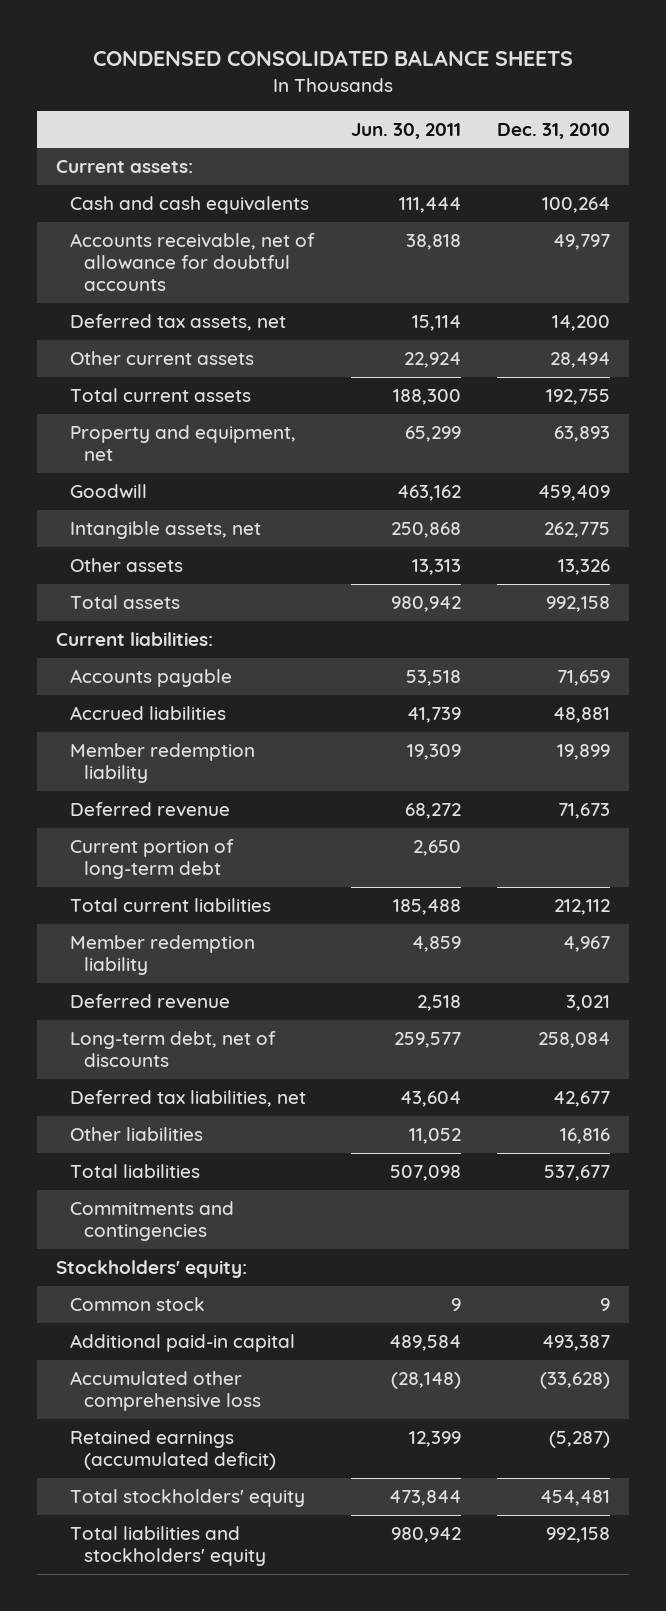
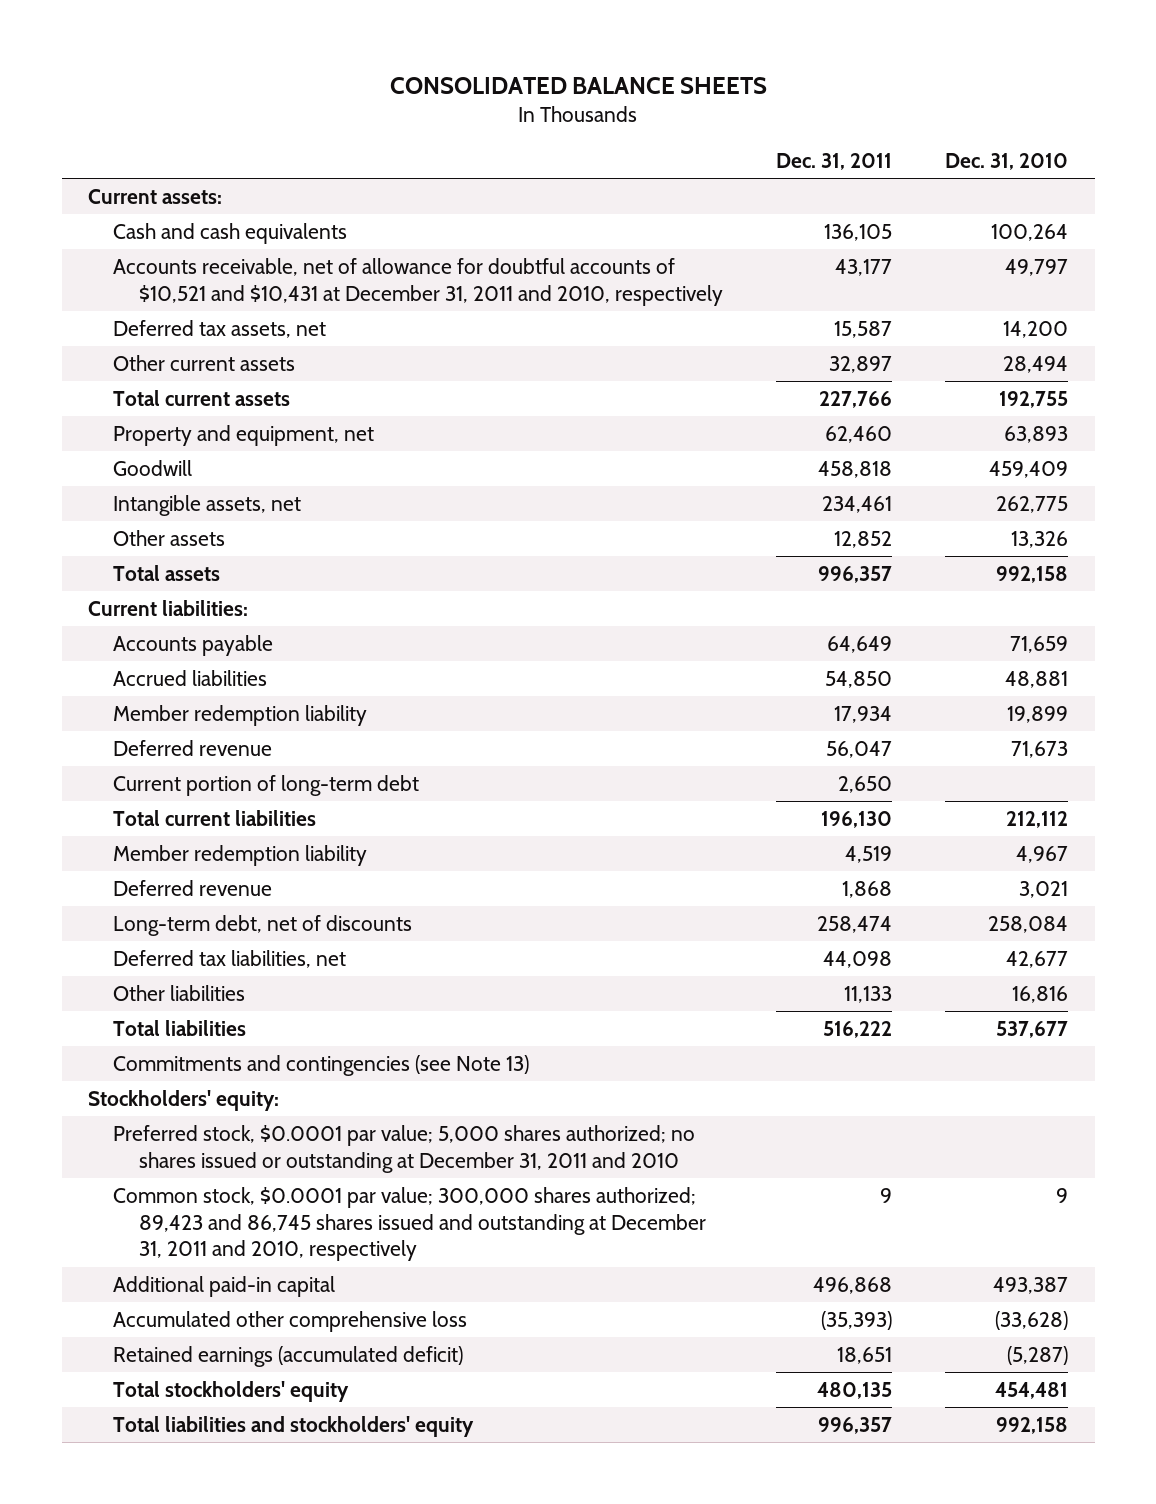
[93,50,574,67] CONDENSED CONSOLIDATED BALANCE SHEETS -> [390,76,768,94] CONSOLIDATED BALANCE SHEETS
[350,122,461,139] Jun. 30, 2011 -> none
none -> [775,152,892,170] Dec. 31, 2011
[69,233,315,292] Accounts receivable, net of allowance for doubtful accounts -> [113,257,723,306] Accounts receivable, net of allowance for doubtful accounts of $10,521 and $10,431 at December 31, 2011 and 2010, respectively
[69,1201,234,1242] Commitments and contingencies -> [113,1054,530,1076] Commitments and contingencies (see Note 13)
none -> [113,1124,696,1173] Preferred stock, $0.0001 par value; 5,000 shares authorized; no shares issued or outstanding at December 31, 2011 and 2010
[69,1297,205,1312] Common stock -> [113,1186,706,1262] Common stock, $0.0001 par value; 300,000 shares authorized; 89,423 and 86,745 shares issued and outstanding at December 31, 2011 and 2010, respectively

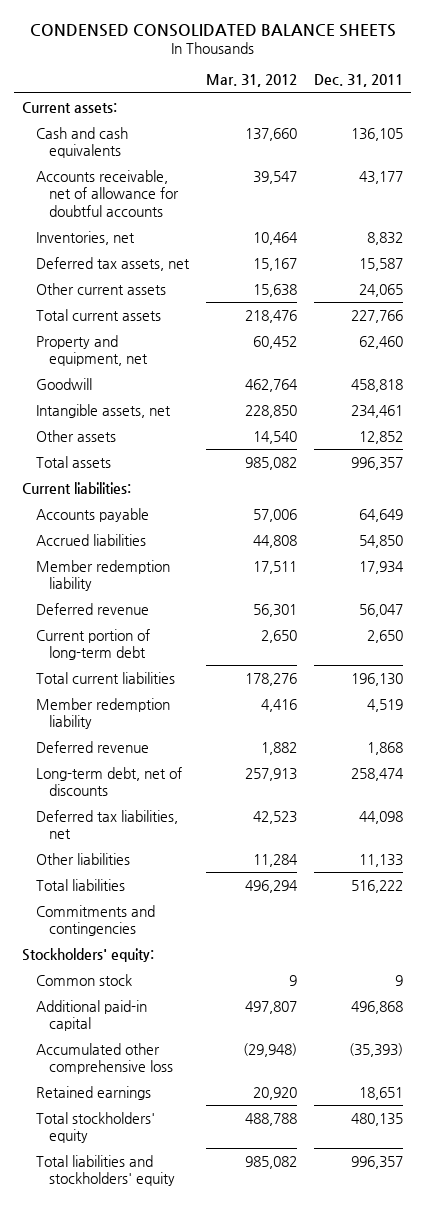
[390,76,768,94] CONSOLIDATED BALANCE SHEETS -> [29,23,396,37] CONDENSED CONSOLIDATED BALANCE SHEETS
[945,152,1069,170] Dec. 31, 2010 -> none
none -> [205,74,297,88] Mar. 31, 2012
[113,257,723,306] Accounts receivable, net of allowance for doubtful accounts of $10,521 and $10,431 at December 31, 2011 and 2010, respectively -> [35,169,180,217] Accounts receivable, net of allowance for doubtful accounts
none -> [35,230,135,245] Inventories, net
[828,355,892,373] 32,897 -> [358,283,403,297] 24,065
[113,1054,530,1076] Commitments and contingencies (see Note 13) -> [35,904,155,937] Commitments and contingencies
[113,1124,696,1173] Preferred stock, $0.0001 par value; 5,000 shares authorized; no shares issued or outstanding at December 31, 2011 and 2010 -> none
[113,1186,706,1262] Common stock, $0.0001 par value; 300,000 shares authorized; 89,423 and 86,745 shares issued and outstanding at December 31, 2011 and 2010, respectively -> [35,973,132,986] Common stock
[113,1345,464,1367] Retained earnings (accumulated deficit) -> [35,1085,151,1100] Retained earnings

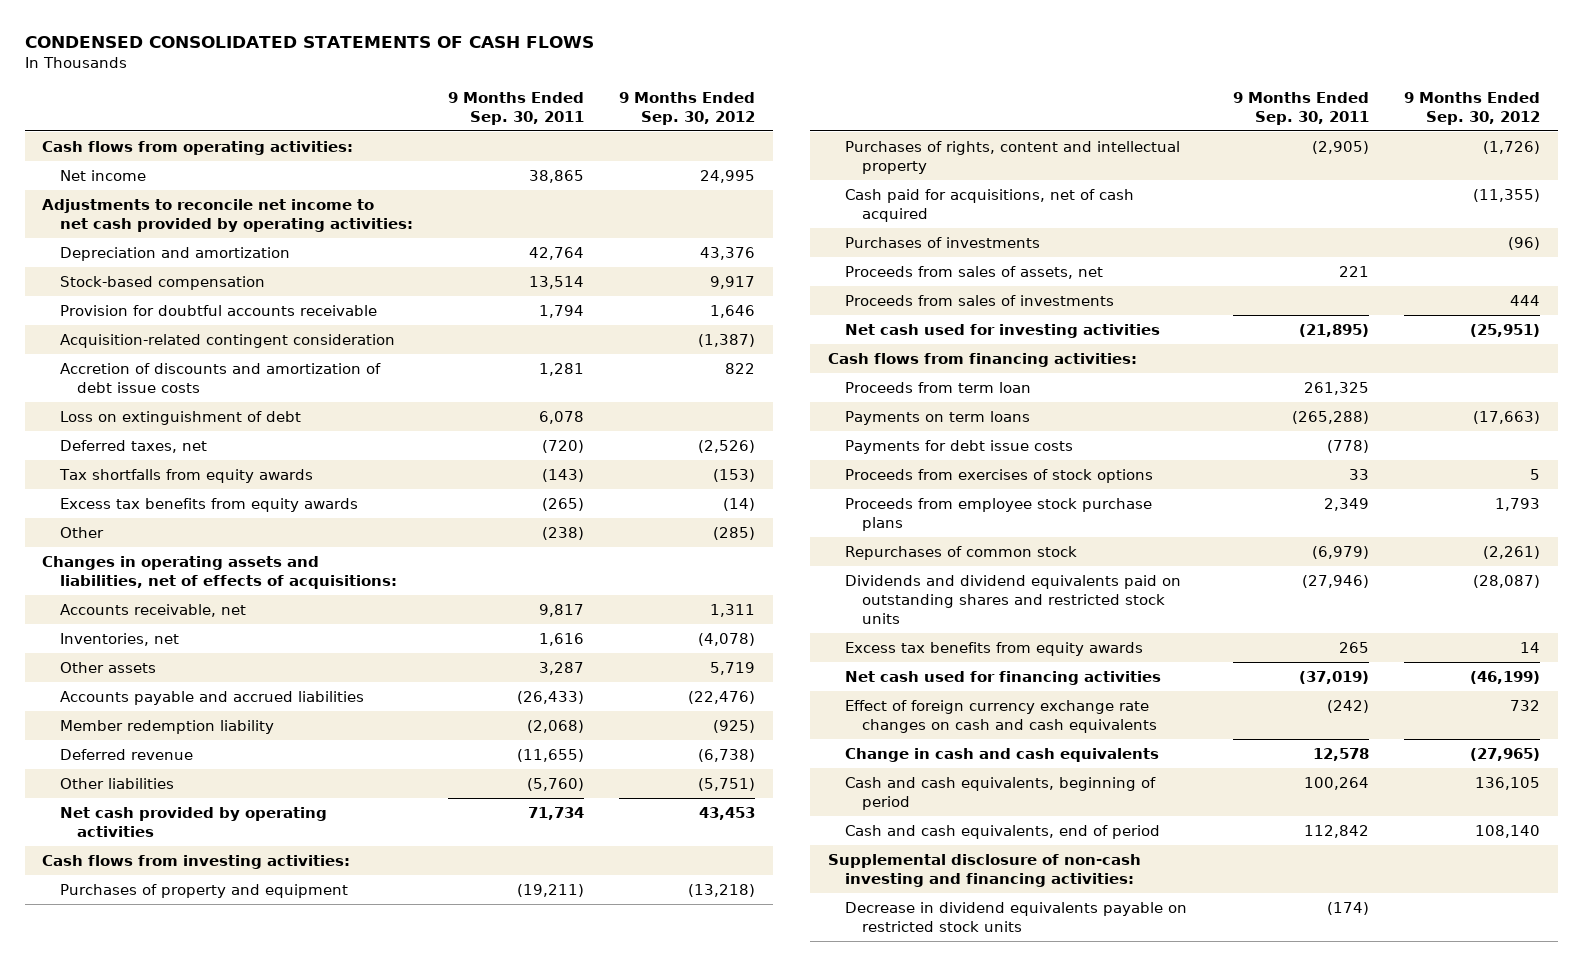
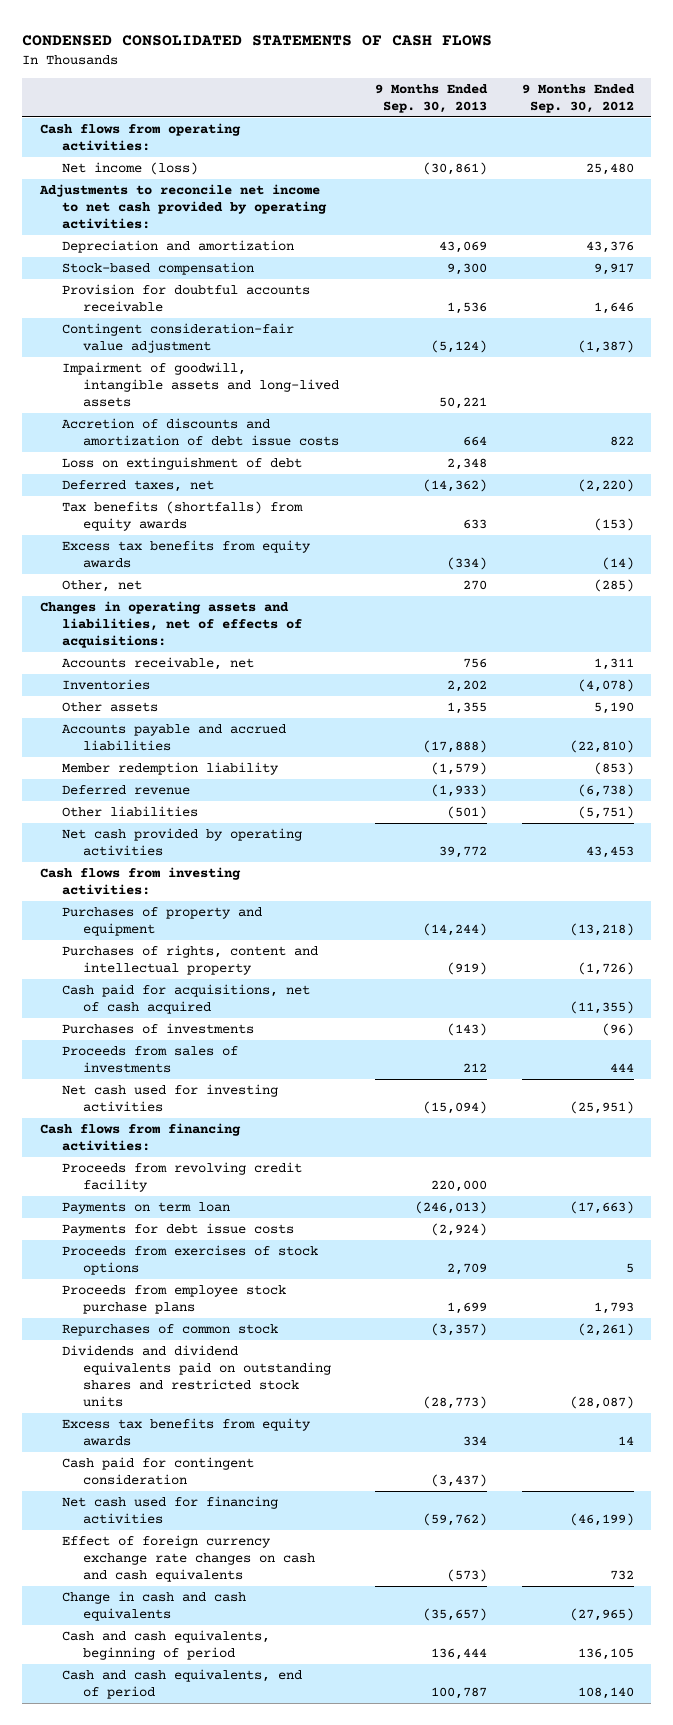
[447,92,584,125] 9 Months Ended Sep. 30, 2011 -> none
none -> [374,84,488,113] 9 Months Ended Sep. 30, 2013
[59,169,146,181] Net income -> [61,162,198,176] Net income (loss)
[700,169,756,183] 24,995 -> [585,163,634,176] 25,480
[59,333,395,348] Acquisition-related contingent consideration -> [61,323,294,353] Contingent consideration-fair value adjustment
none -> [61,362,340,407] Impairment of goodwill, intangible assets and long-lived assets
[698,439,756,453] (2,526) -> [577,479,634,493] (2,220)
[58,468,313,483] Tax shortfalls from equity awards -> [61,501,303,531] Tax benefits (shortfalls) from equity awards
[59,526,104,538] Other -> [61,580,142,593] Other, net
[59,632,179,646] Inventories, net -> [61,679,150,691] Inventories
[710,661,756,675] 5,719 -> [593,702,634,715] 5,190
[688,690,756,704] (22,476) -> [569,739,634,753] (22,810)
[713,719,756,733] (925) -> [593,762,634,776] (853)
[844,265,1103,279] Proceeds from sales of assets, net -> none
[844,381,1031,393] Proceeds from term loan -> none
none -> [61,1162,302,1192] Proceeds from revolving credit facility
[844,410,1030,425] Payments on term loans -> [61,1202,230,1215] Payments on term loan
none -> [61,1457,254,1485] Cash paid for contingent consideration
[827,853,1141,887] Supplemental disclosure of non-cash investing and financing activities: -> none
[844,901,1187,932] Decrease in dividend equivalents payable on restricted stock units -> none

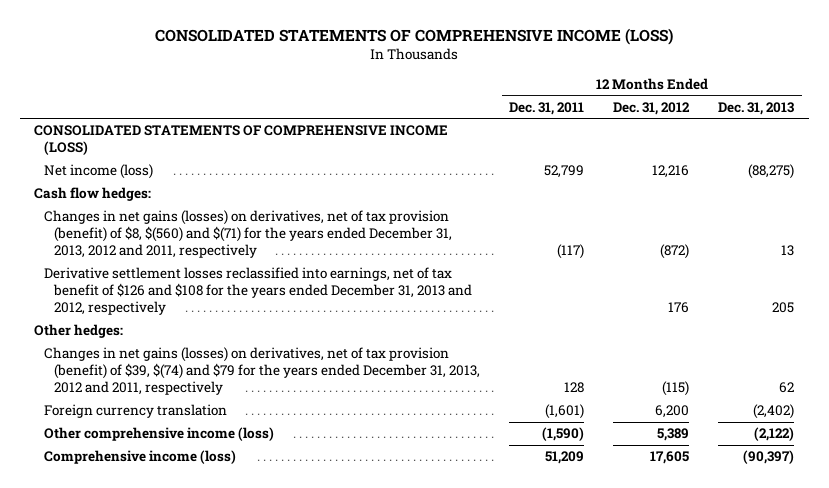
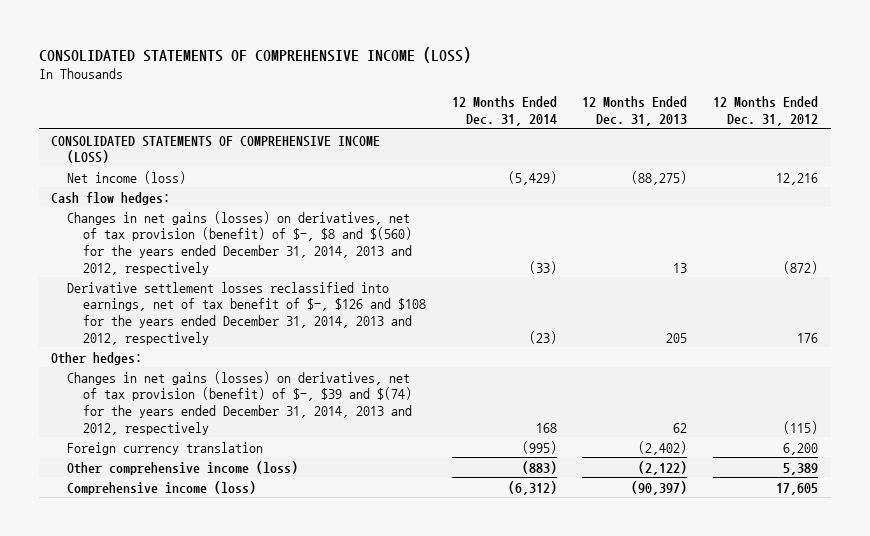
[508,101,584,115] Dec. 31, 2011 -> none
none -> [451,96,557,127] 12 Months Ended Dec. 31, 2014
[44,210,452,258] Changes in net gains (losses) on derivatives, net of tax provision (benefit) of $8, $(560) and $(71) for the years ended December 31, 2013, 2012 and 2011, respectively -> [67,210,413,275] Changes in net gains (losses) on derivatives, net of tax provision (benefit) of $-, $8 and $(560) for the years ended December 31, 2014, 2013 and 2012, respectively
[44,267,472,315] Derivative settlement losses reclassified into earnings, net of tax benefit of $126 and $108 for the years ended December 31, 2013 and 2012, respectively -> [67,281,427,345] Derivative settlement losses reclassified into earnings, net of tax benefit of $-, $126 and $108 for the years ended December 31, 2014, 2013 and 2012, respectively
[44,347,480,395] Changes in net gains (losses) on derivatives, net of tax provision (benefit) of $39, $(74) and $79 for the years ended December 31, 2013, 2012 and 2011, respectively -> [67,370,413,435] Changes in net gains (losses) on derivatives, net of tax provision (benefit) of $-, $39 and $(74) for the years ended December 31, 2014, 2013 and 2012, respectively

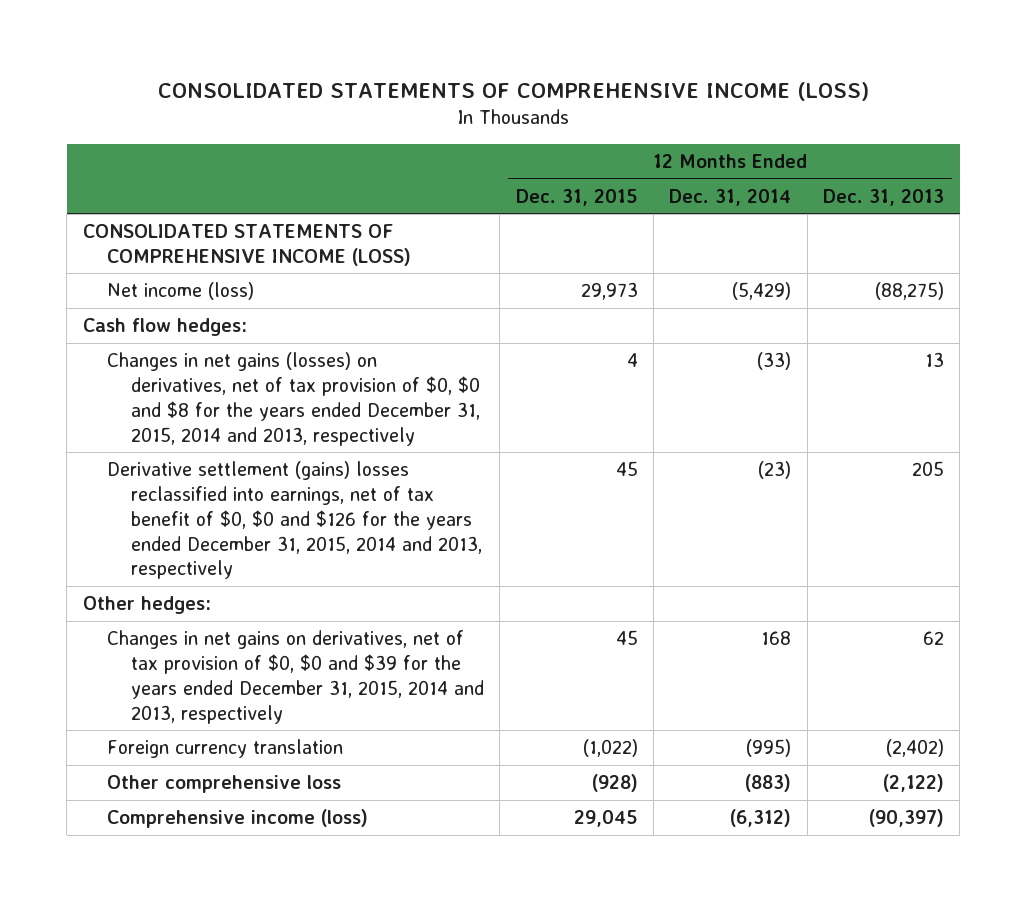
[713,96,819,127] 12 Months Ended Dec. 31, 2012 -> none
none -> [515,188,638,206] Dec. 31, 2015
[67,210,413,275] Changes in net gains (losses) on derivatives, net of tax provision (benefit) of $-, $8 and $(560) for the years ended December 31, 2014, 2013 and 2012, respectively -> [106,352,481,446] Changes in net gains (losses) on derivatives, net of tax provision of $0, $0 and $8 for the years ended December 31, 2015, 2014 and 2013, respectively
[67,281,427,345] Derivative settlement losses reclassified into earnings, net of tax benefit of $-, $126 and $108 for the years ended December 31, 2014, 2013 and 2012, respectively -> [106,461,483,580] Derivative settlement (gains) losses reclassified into earnings, net of tax benefit of $0, $0 and $126 for the years ended December 31, 2015, 2014 and 2013, respectively
[67,370,413,435] Changes in net gains (losses) on derivatives, net of tax provision (benefit) of $-, $39 and $(74) for the years ended December 31, 2014, 2013 and 2012, respectively -> [106,630,485,724] Changes in net gains on derivatives, net of tax provision of $0, $0 and $39 for the years ended December 31, 2015, 2014 and 2013, respectively
[67,460,299,475] Other comprehensive income (loss) -> [106,775,341,794] Other comprehensive loss

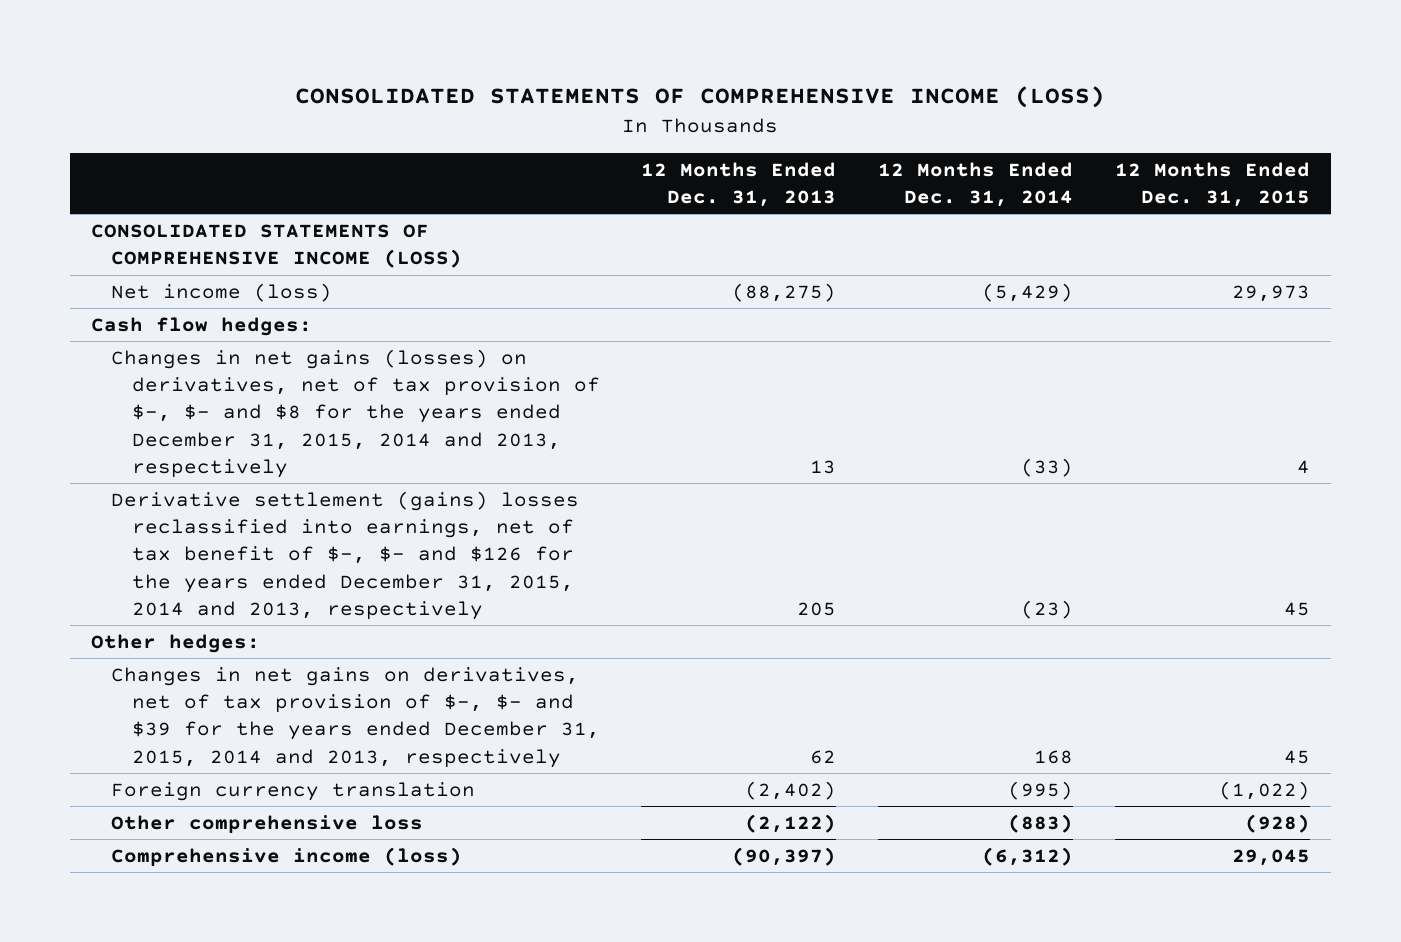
[106,352,481,446] Changes in net gains (losses) on derivatives, net of tax provision of $0, $0 and $8 for the years ended December 31, 2015, 2014 and 2013, respectively -> [111,348,600,478] Changes in net gains (losses) on derivatives, net of tax provision of $-, $- and $8 for the years ended December 31, 2015, 2014 and 2013, respectively
[106,461,483,580] Derivative settlement (gains) losses reclassified into earnings, net of tax benefit of $0, $0 and $126 for the years ended December 31, 2015, 2014 and 2013, respectively -> [111,490,580,620] Derivative settlement (gains) losses reclassified into earnings, net of tax benefit of $-, $- and $126 for the years ended December 31, 2015, 2014 and 2013, respectively
[106,630,485,724] Changes in net gains on derivatives, net of tax provision of $0, $0 and $39 for the years ended December 31, 2015, 2014 and 2013, respectively -> [111,666,600,768] Changes in net gains on derivatives, net of tax provision of $-, $- and $39 for the years ended December 31, 2015, 2014 and 2013, respectively

